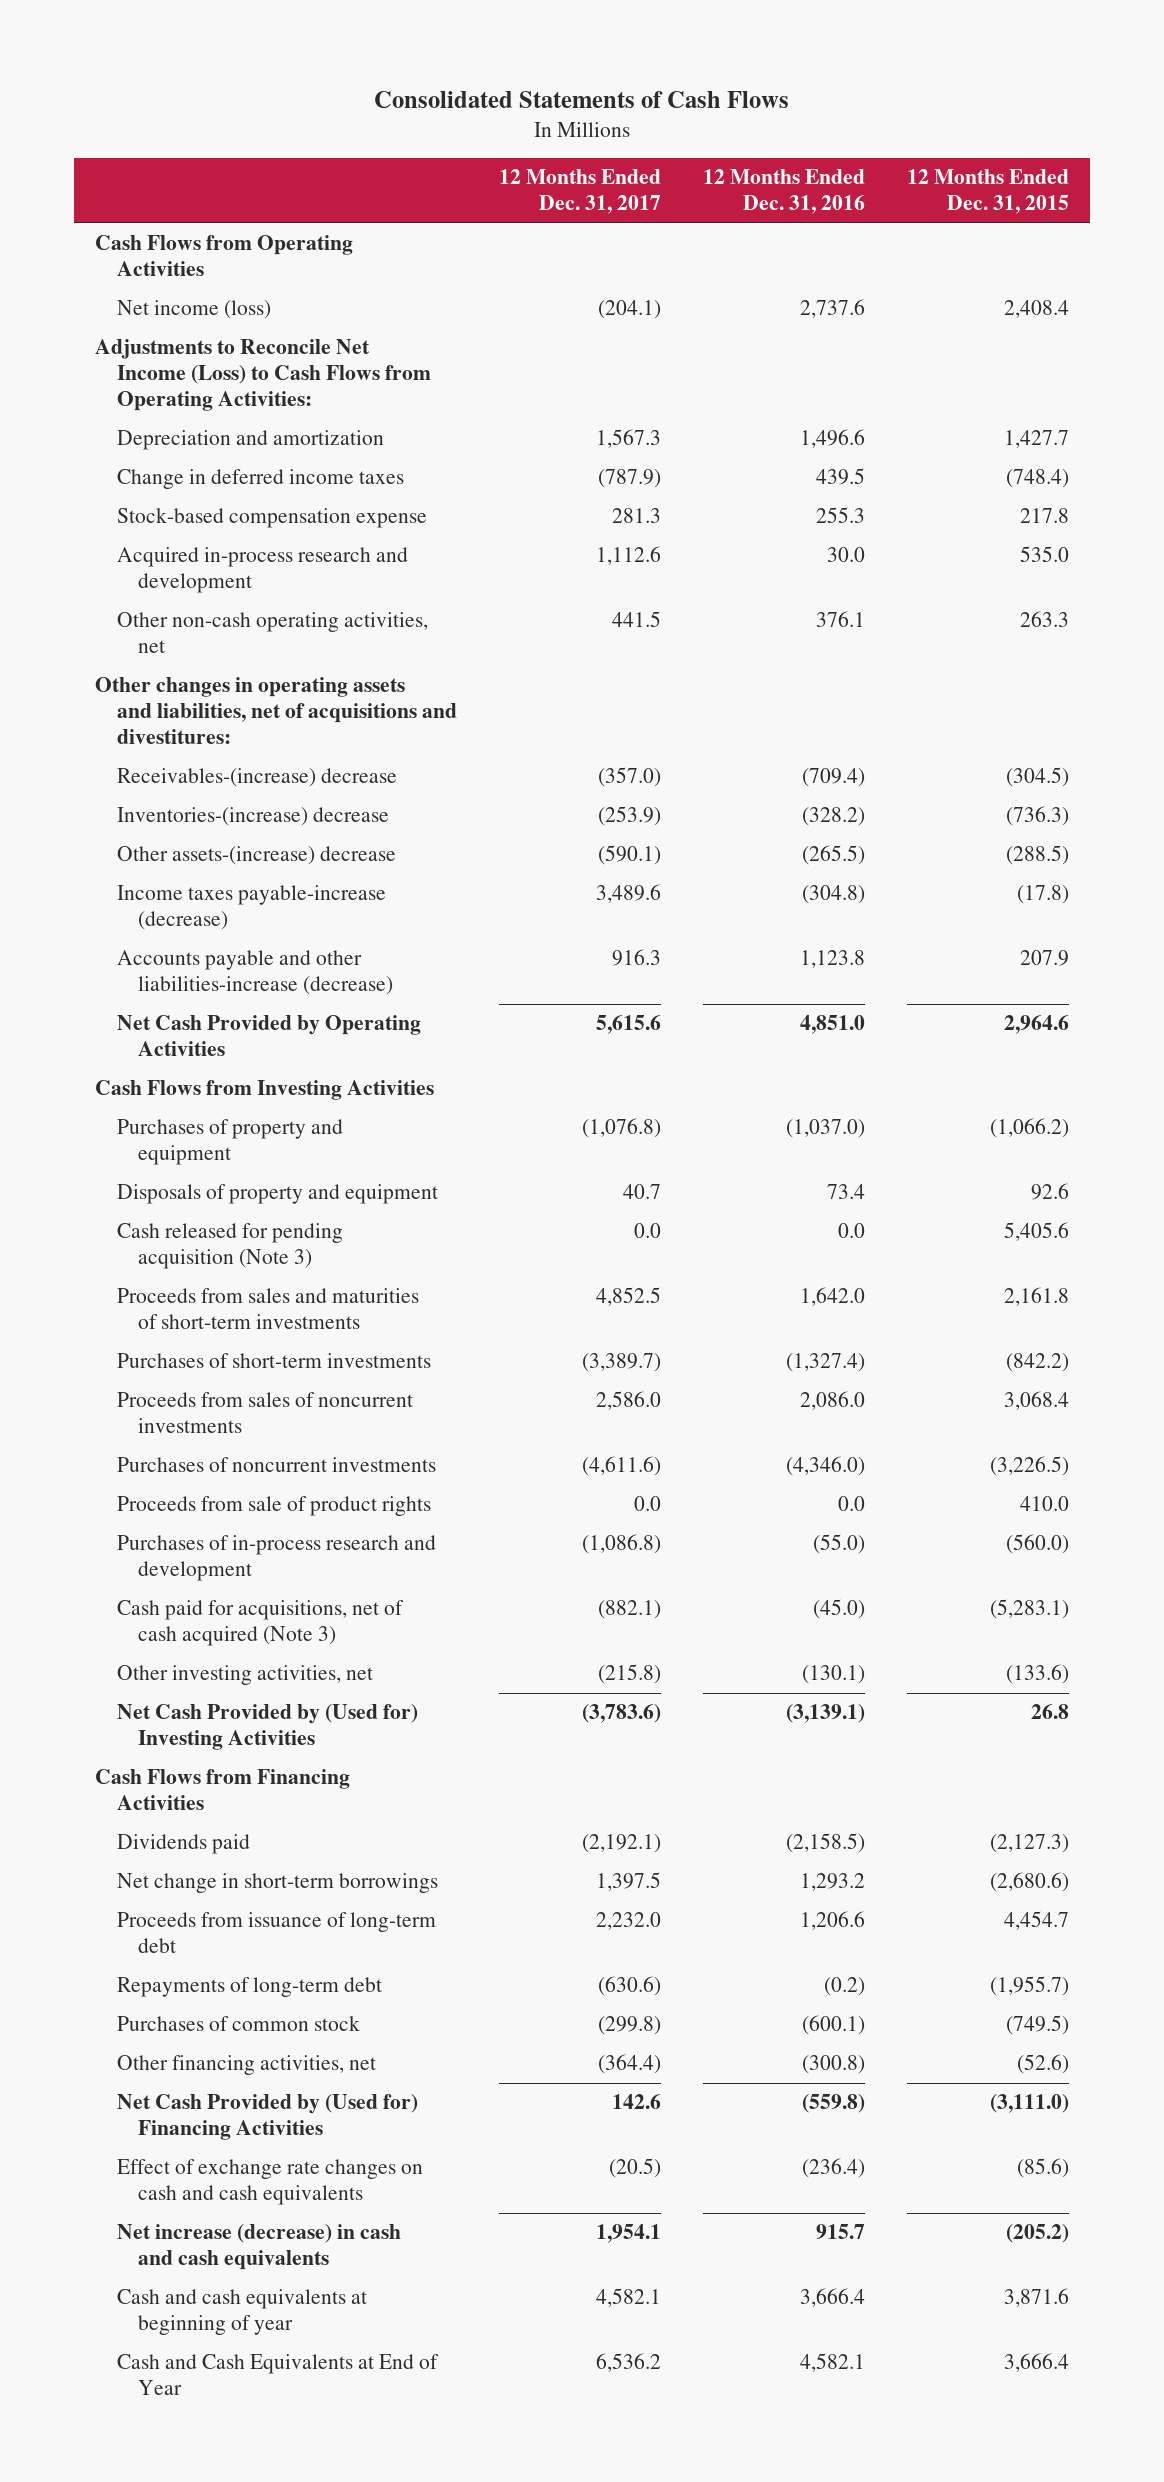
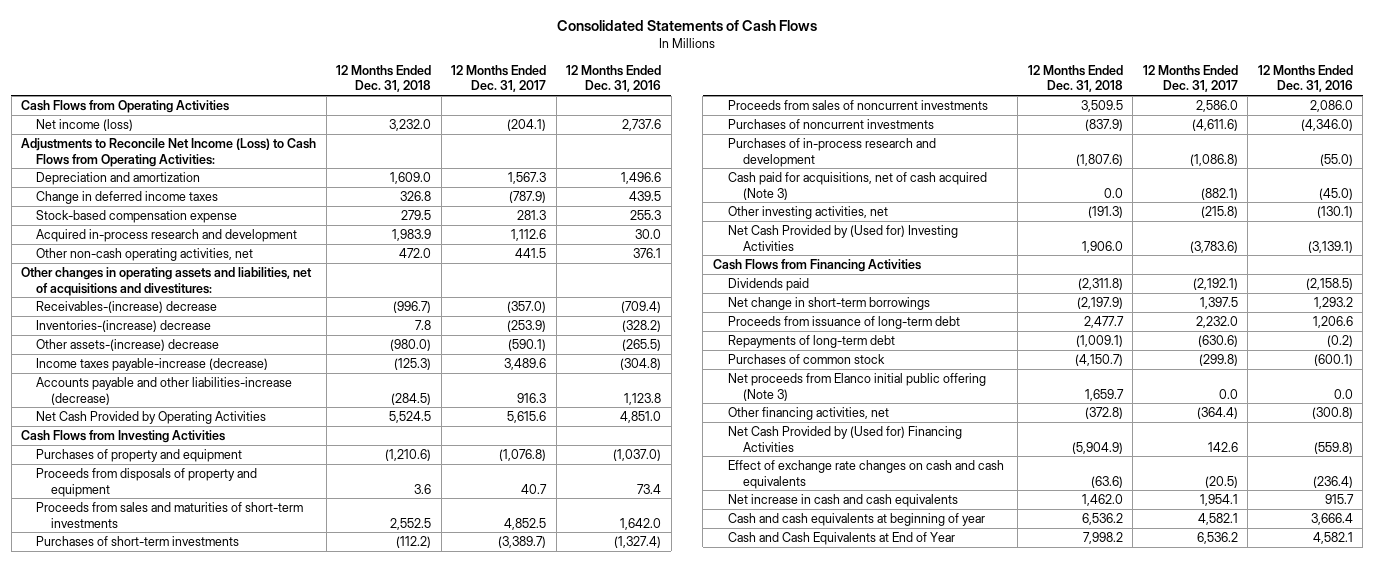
[906,169,1069,215] 12 Months Ended Dec. 31, 2015 -> none
none -> [336,64,432,93] 12 Months Ended Dec. 31, 2018
[116,1223,343,1270] Cash released for pending acquisition (Note 3) -> none
[116,1184,438,1205] Disposals of property and equipment -> [36,468,258,497] Proceeds from disposals of property and equipment
[116,1496,431,1517] Proceeds from sale of product rights -> none
none -> [727,373,986,401] Net proceeds from Elanco initial public offering (Note 3)
[116,2224,401,2271] Net increase (decrease) in cash and cash equivalents -> [727,494,958,508] Net increase in cash and cash equivalents

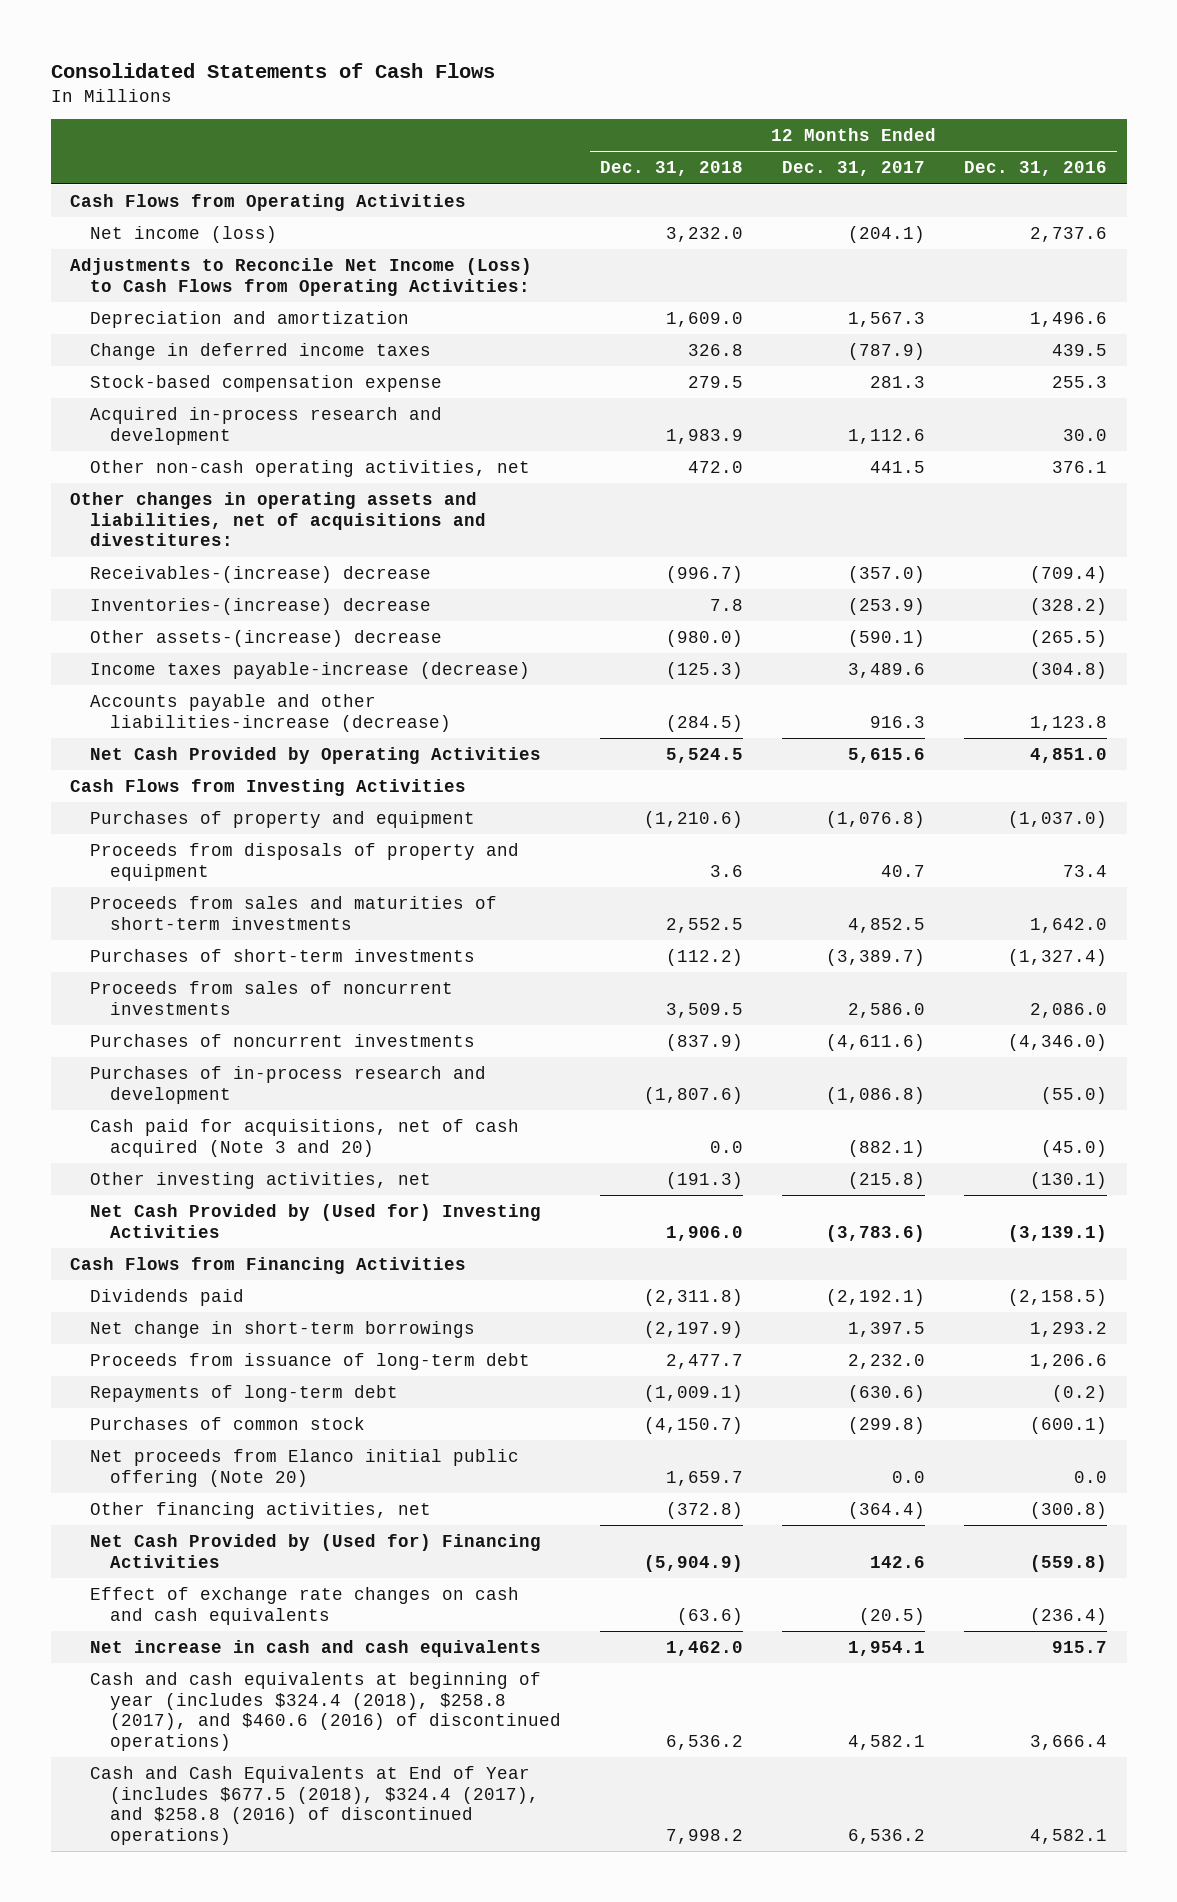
[727,172,987,200] Cash paid for acquisitions, net of cash acquired (Note 3) -> [90,1118,520,1157] Cash paid for acquisitions, net of cash acquired (Note 3 and 20)
[727,373,986,401] Net proceeds from Elanco initial public offering (Note 3) -> [90,1448,520,1487] Net proceeds from Elanco initial public offering (Note 20)
[727,513,985,527] Cash and cash equivalents at beginning of year -> [90,1671,562,1752] Cash and cash equivalents at beginning of year (includes $324.4 (2018), $258.8 (2017), and $460.6 (2016) of discontinued operations)
[727,532,955,546] Cash and Cash Equivalents at End of Year -> [90,1765,540,1846] Cash and Cash Equivalents at End of Year (includes $677.5 (2018), $324.4 (2017), and $258.8 (2016) of discontinued operations)

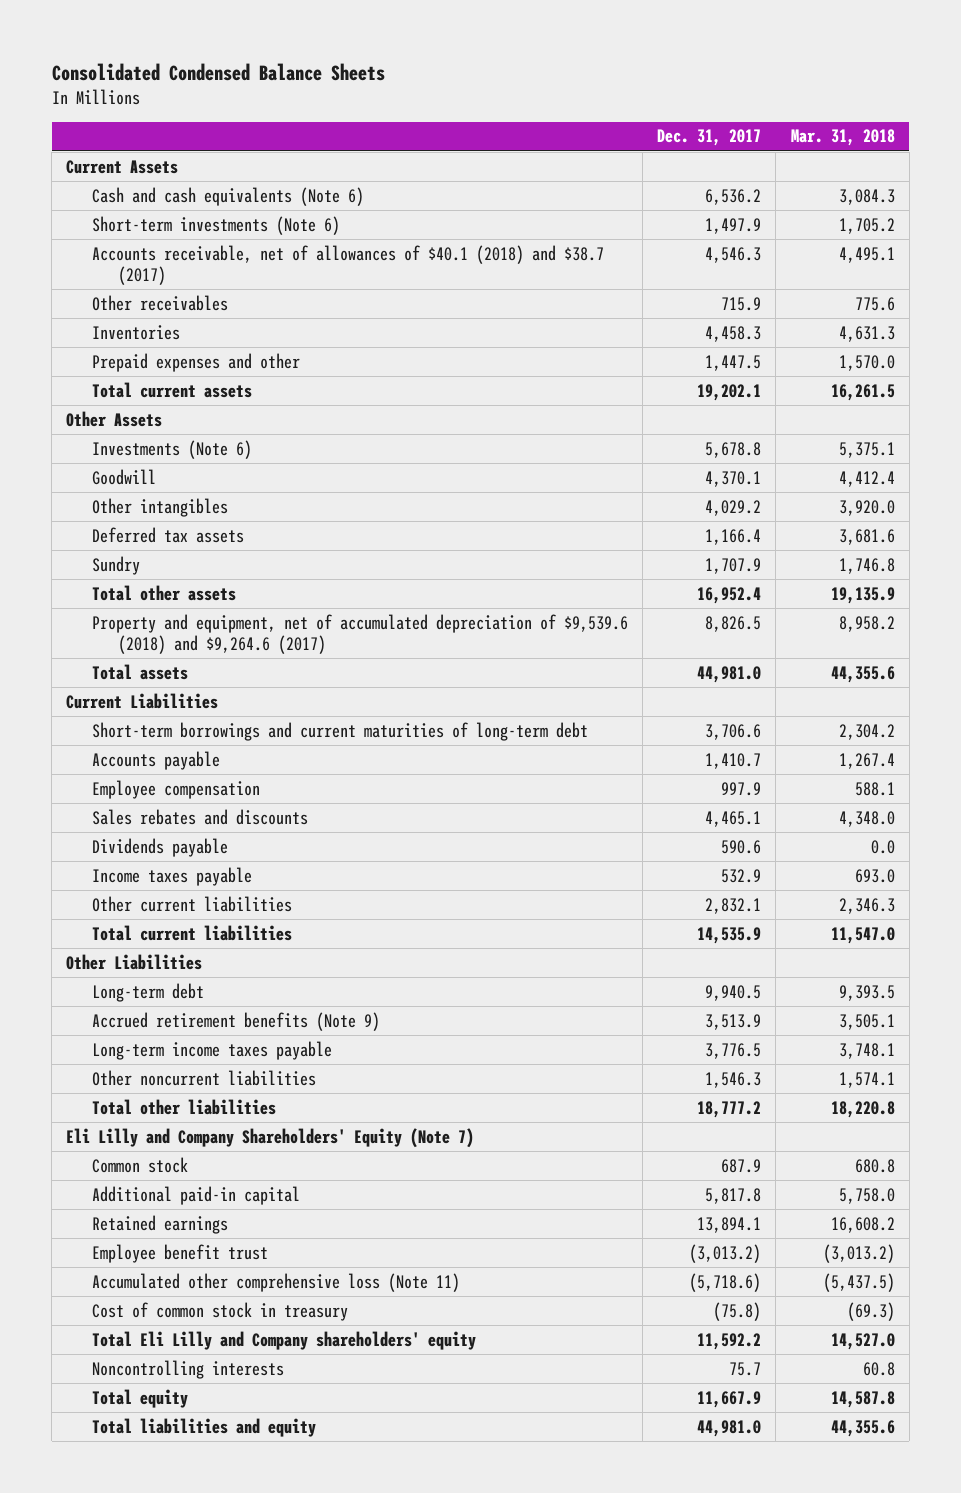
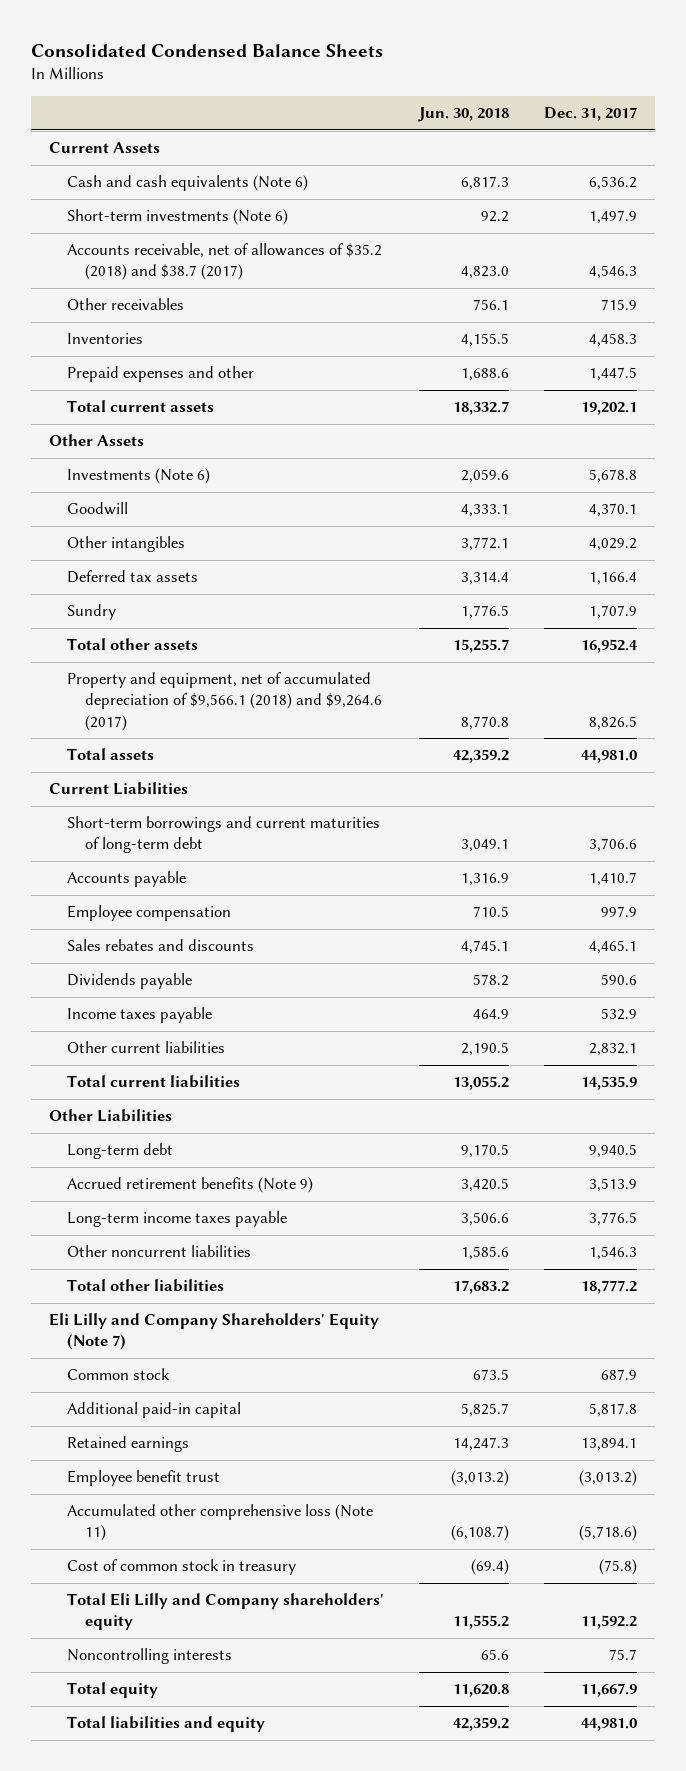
[790,129,895,147] Mar. 31, 2018 -> none
none -> [417,107,509,123] Jun. 30, 2018
[92,244,605,286] Accounts receivable, net of allowances of $40.1 (2018) and $38.7 (2017) -> [66,243,382,281] Accounts receivable, net of allowances of $35.2 (2018) and $38.7 (2017)
[92,613,629,655] Property and equipment, net of accumulated depreciation of $9,539.6 (2018) and $9,264.6 (2017) -> [66,672,382,731] Property and equipment, net of accumulated depreciation of $9,566.1 (2018) and $9,264.6 (2017)

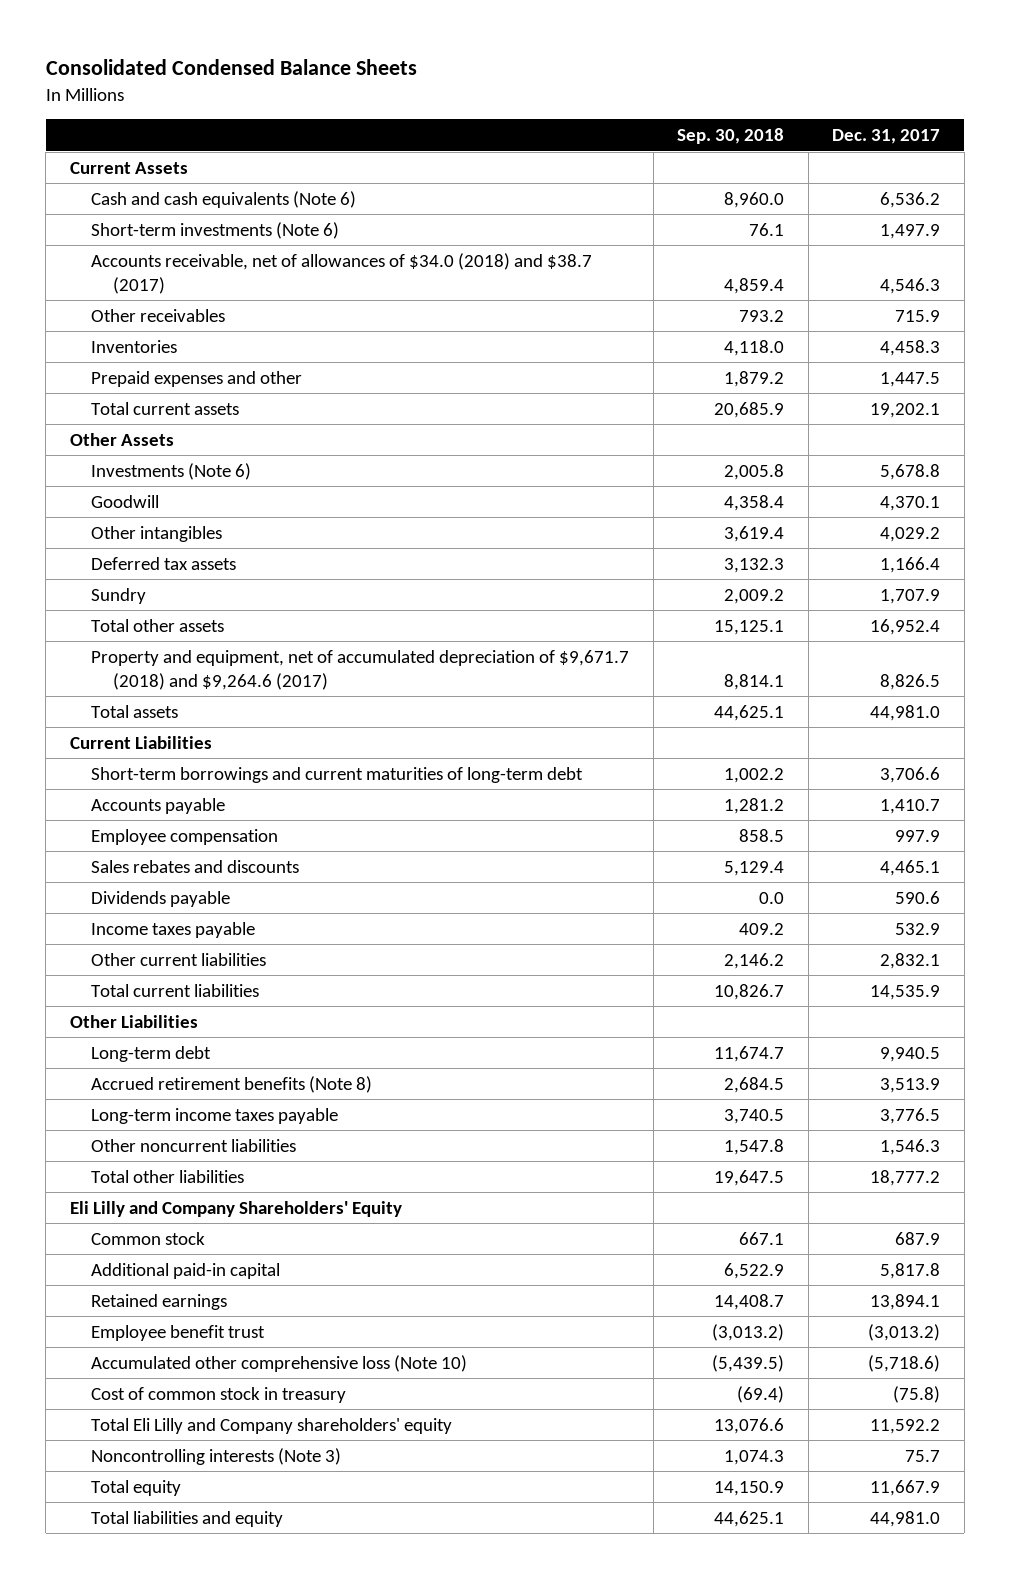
[417,107,509,123] Jun. 30, 2018 -> none
none -> [677,128,785,145] Sep. 30, 2018
[66,243,382,281] Accounts receivable, net of allowances of $35.2 (2018) and $38.7 (2017) -> [91,252,593,294] Accounts receivable, net of allowances of $34.0 (2018) and $38.7 (2017)
[66,672,382,731] Property and equipment, net of accumulated depreciation of $9,566.1 (2018) and $9,264.6 (2017) -> [91,649,630,690] Property and equipment, net of accumulated depreciation of $9,671.7 (2018) and $9,264.6 (2017)
[66,1177,313,1194] Accrued retirement benefits (Note 9) -> [91,1075,373,1093] Accrued retirement benefits (Note 8)
[48,1313,379,1351] Eli Lilly and Company Shareholders' Equity (Note 7) -> [69,1200,402,1217] Eli Lilly and Company Shareholders' Equity
[66,1504,373,1542] Accumulated other comprehensive loss (Note 11) -> [91,1354,468,1372] Accumulated other comprehensive loss (Note 10)
[66,1648,232,1665] Noncontrolling interests -> [91,1447,342,1465] Noncontrolling interests (Note 3)

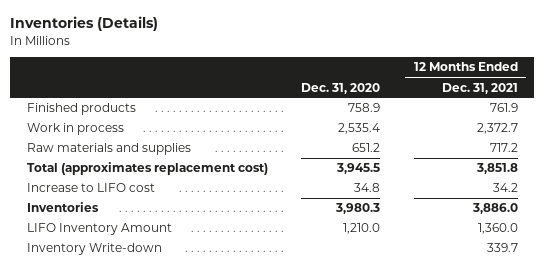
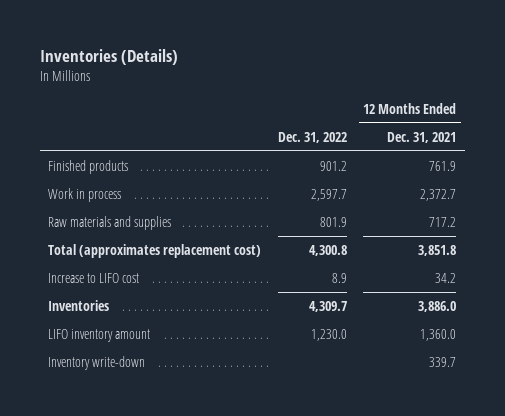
[301,82,381,94] Dec. 31, 2020 -> none
none -> [277,131,347,143] Dec. 31, 2022
[26,223,172,236] LIFO Inventory Amount -> [48,328,151,342] LIFO inventory amount
[26,243,162,256] Inventory Write-down -> [48,355,146,370] Inventory write-down

